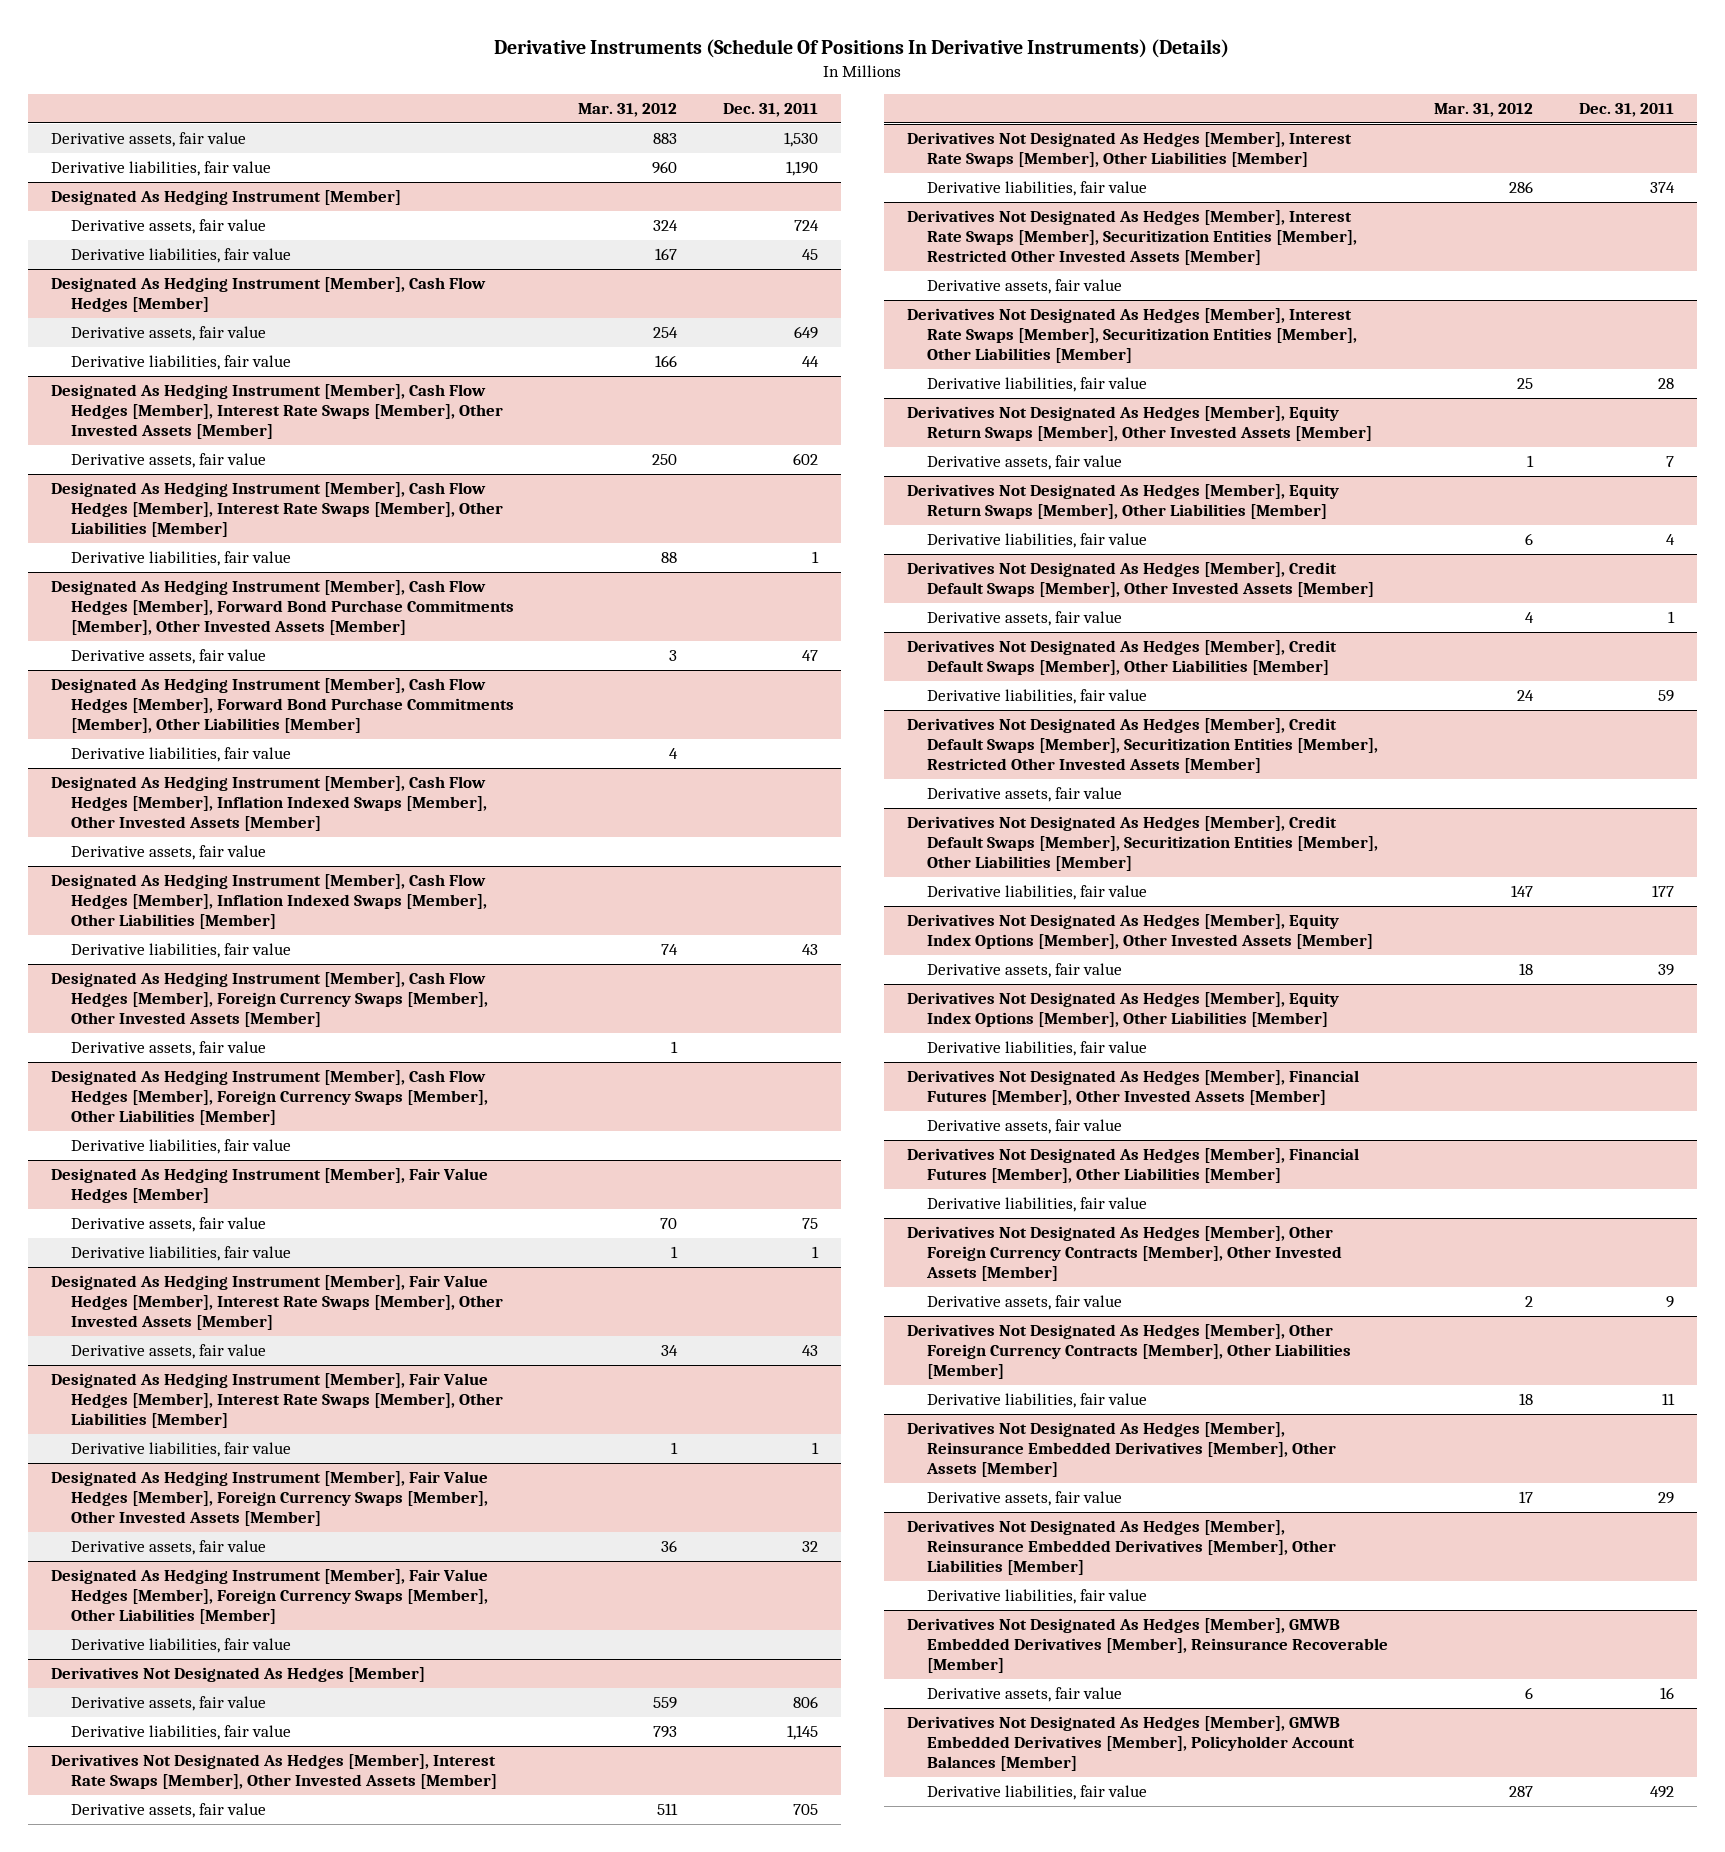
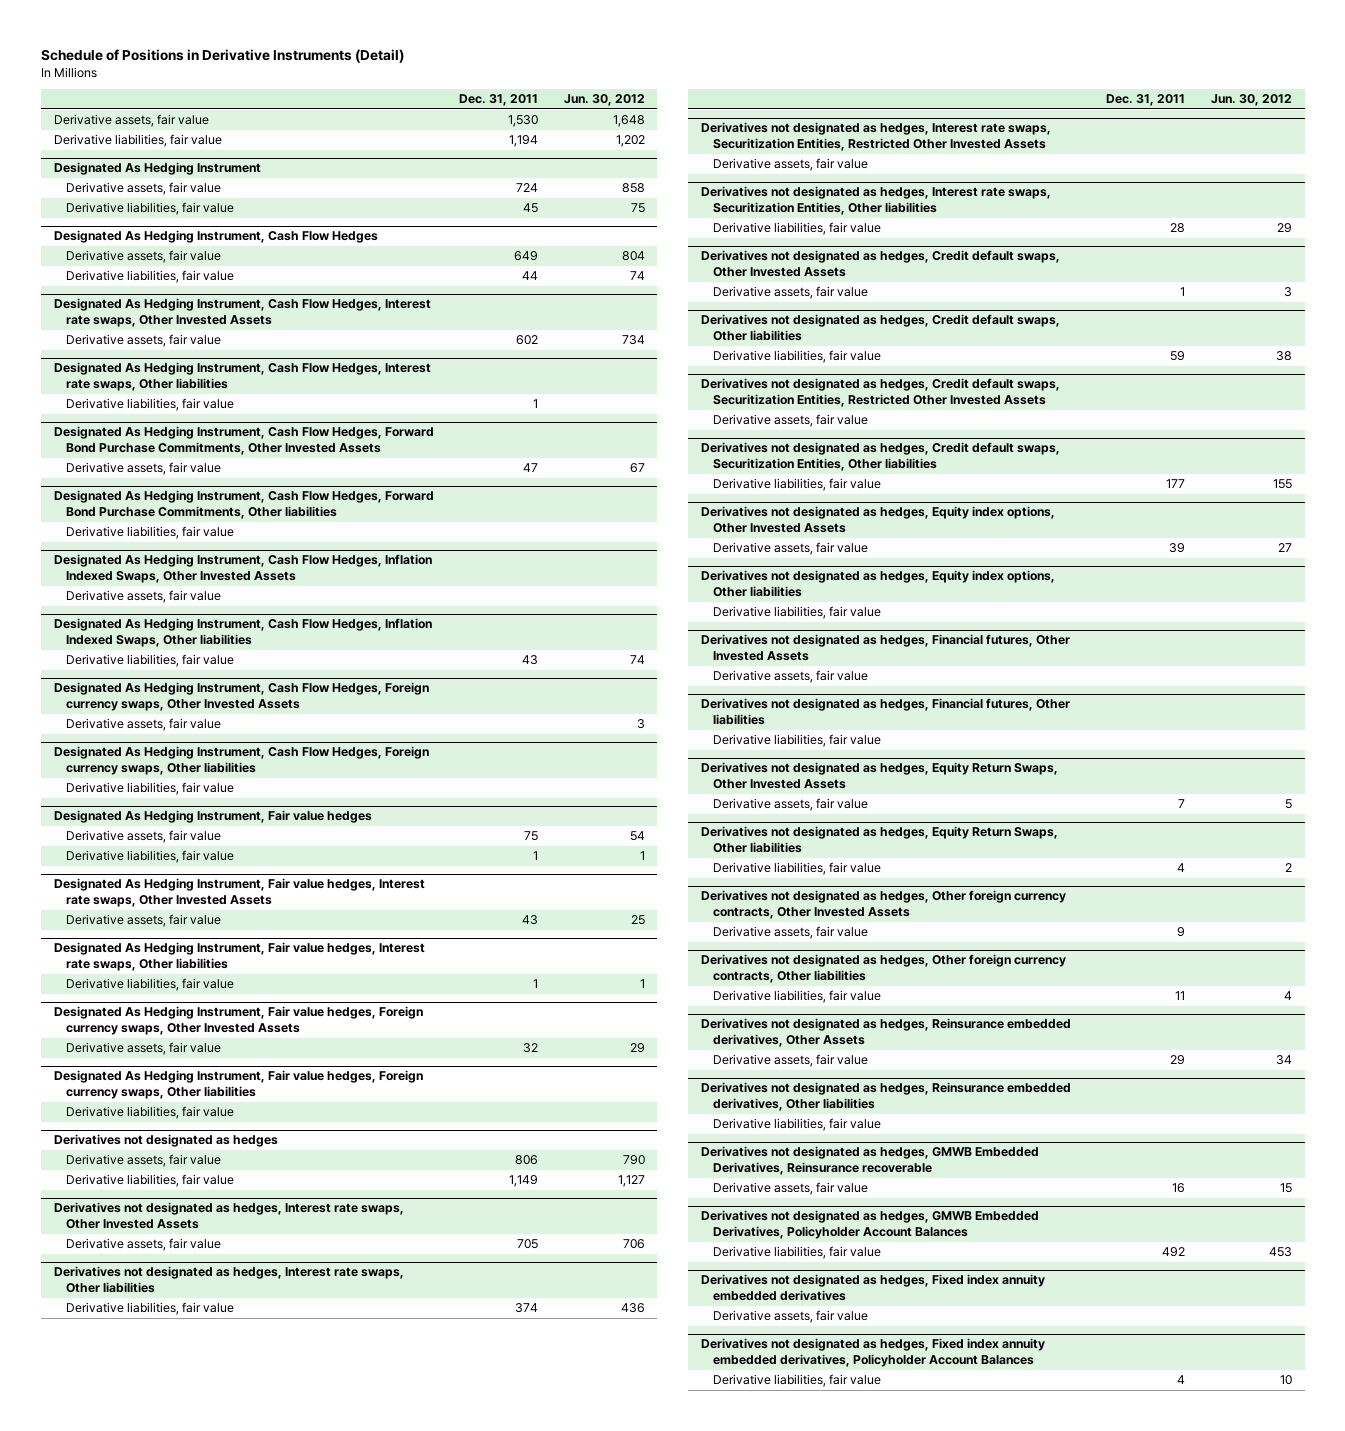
[494,38,1230,58] Derivative Instruments (Schedule Of Positions In Derivative Instruments) (Details) -> [40,48,404,63] Schedule of Positions in Derivative Instruments (Detail)
[577,103,677,118] Mar. 31, 2012 -> none
none -> [563,94,645,107] Jun. 30, 2012
[786,161,819,177] 1,190 -> [509,135,539,148] 1,194
[50,190,401,206] Designated As Hedging Instrument [Member] -> [53,162,261,176] Designated As Hedging Instrument
[50,277,486,313] Designated As Hedging Instrument [Member], Cash Flow Hedges [Member] -> [53,230,378,244] Designated As Hedging Instrument, Cash Flow Hedges
[50,384,503,440] Designated As Hedging Instrument [Member], Cash Flow Hedges [Member], Interest Rate Swaps [Member], Other Invested Assets [Member] -> [53,298,431,328] Designated As Hedging Instrument, Cash Flow Hedges, Interest rate swaps, Other Invested Assets
[50,482,503,538] Designated As Hedging Instrument [Member], Cash Flow Hedges [Member], Interest Rate Swaps [Member], Other Liabilities [Member] -> [53,362,431,392] Designated As Hedging Instrument, Cash Flow Hedges, Interest rate swaps, Other liabilities
[50,580,514,636] Designated As Hedging Instrument [Member], Cash Flow Hedges [Member], Forward Bond Purchase Commitments [Member], Other Invested Assets [Member] -> [53,426,434,456] Designated As Hedging Instrument, Cash Flow Hedges, Forward Bond Purchase Commitments, Other Invested Assets
[50,678,514,734] Designated As Hedging Instrument [Member], Cash Flow Hedges [Member], Forward Bond Purchase Commitments [Member], Other Liabilities [Member] -> [53,490,434,520] Designated As Hedging Instrument, Cash Flow Hedges, Forward Bond Purchase Commitments, Other liabilities
[50,776,487,832] Designated As Hedging Instrument [Member], Cash Flow Hedges [Member], Inflation Indexed Swaps [Member], Other Invested Assets [Member] -> [53,554,432,584] Designated As Hedging Instrument, Cash Flow Hedges, Inflation Indexed Swaps, Other Invested Assets
[50,874,487,930] Designated As Hedging Instrument [Member], Cash Flow Hedges [Member], Inflation Indexed Swaps [Member], Other Liabilities [Member] -> [53,618,432,648] Designated As Hedging Instrument, Cash Flow Hedges, Inflation Indexed Swaps, Other liabilities
[50,972,488,1028] Designated As Hedging Instrument [Member], Cash Flow Hedges [Member], Foreign Currency Swaps [Member], Other Invested Assets [Member] -> [53,682,429,712] Designated As Hedging Instrument, Cash Flow Hedges, Foreign currency swaps, Other Invested Assets
[50,1070,488,1126] Designated As Hedging Instrument [Member], Cash Flow Hedges [Member], Foreign Currency Swaps [Member], Other Liabilities [Member] -> [53,746,429,776] Designated As Hedging Instrument, Cash Flow Hedges, Foreign currency swaps, Other liabilities
[50,1168,488,1204] Designated As Hedging Instrument [Member], Fair Value Hedges [Member] -> [53,810,372,824] Designated As Hedging Instrument, Fair value hedges
[50,1275,503,1331] Designated As Hedging Instrument [Member], Fair Value Hedges [Member], Interest Rate Swaps [Member], Other Invested Assets [Member] -> [53,878,425,908] Designated As Hedging Instrument, Fair value hedges, Interest rate swaps, Other Invested Assets
[50,1373,503,1429] Designated As Hedging Instrument [Member], Fair Value Hedges [Member], Interest Rate Swaps [Member], Other Liabilities [Member] -> [53,942,425,972] Designated As Hedging Instrument, Fair value hedges, Interest rate swaps, Other liabilities
[50,1471,488,1527] Designated As Hedging Instrument [Member], Fair Value Hedges [Member], Foreign Currency Swaps [Member], Other Invested Assets [Member] -> [53,1006,423,1036] Designated As Hedging Instrument, Fair value hedges, Foreign currency swaps, Other Invested Assets
[50,1569,488,1625] Designated As Hedging Instrument [Member], Fair Value Hedges [Member], Foreign Currency Swaps [Member], Other Liabilities [Member] -> [53,1070,423,1100] Designated As Hedging Instrument, Fair value hedges, Foreign currency swaps, Other liabilities
[50,1667,425,1683] Derivatives Not Designated As Hedges [Member] -> [53,1134,278,1148] Derivatives not designated as hedges
[787,1725,819,1741] 1,145 -> [509,1175,539,1188] 1,149
[50,1754,497,1790] Derivatives Not Designated As Hedges [Member], Interest Rate Swaps [Member], Other Invested Assets [Member] -> [53,1202,404,1230] Derivatives not designated as hedges, Interest rate swaps, Other Invested Assets
[906,132,1352,168] Derivatives Not Designated As Hedges [Member], Interest Rate Swaps [Member], Other Liabilities [Member] -> [53,1266,404,1294] Derivatives not designated as hedges, Interest rate swaps, Other liabilities
[906,210,1357,266] Derivatives Not Designated As Hedges [Member], Interest Rate Swaps [Member], Securitization Entities [Member], Restricted Other Invested Assets [Member] -> [700,122,1051,152] Derivatives not designated as hedges, Interest rate swaps, Securitization Entities, Restricted Other Invested Assets
[906,308,1357,364] Derivatives Not Designated As Hedges [Member], Interest Rate Swaps [Member], Securitization Entities [Member], Other Liabilities [Member] -> [700,186,1051,216] Derivatives not designated as hedges, Interest rate swaps, Securitization Entities, Other liabilities
[906,406,1372,442] Derivatives Not Designated As Hedges [Member], Equity Return Swaps [Member], Other Invested Assets [Member] -> none
[926,455,1122,471] Derivative assets, fair value -> none
[906,484,1339,520] Derivatives Not Designated As Hedges [Member], Equity Return Swaps [Member], Other Liabilities [Member] -> none
[926,533,1147,549] Derivative liabilities, fair value -> none
[906,562,1374,598] Derivatives Not Designated As Hedges [Member], Credit Default Swaps [Member], Other Invested Assets [Member] -> [700,250,1060,278] Derivatives not designated as hedges, Credit default swaps, Other Invested Assets
[906,640,1337,676] Derivatives Not Designated As Hedges [Member], Credit Default Swaps [Member], Other Liabilities [Member] -> [700,314,1060,342] Derivatives not designated as hedges, Credit default swaps, Other liabilities
[906,718,1378,774] Derivatives Not Designated As Hedges [Member], Credit Default Swaps [Member], Securitization Entities [Member], Restricted Other Invested Assets [Member] -> [700,378,1060,408] Derivatives not designated as hedges, Credit default swaps, Securitization Entities, Restricted Other Invested Assets
[906,816,1378,872] Derivatives Not Designated As Hedges [Member], Credit Default Swaps [Member], Securitization Entities [Member], Other Liabilities [Member] -> [700,442,1060,472] Derivatives not designated as hedges, Credit default swaps, Securitization Entities, Other liabilities
[906,914,1373,950] Derivatives Not Designated As Hedges [Member], Equity Index Options [Member], Other Invested Assets [Member] -> [700,506,1055,534] Derivatives not designated as hedges, Equity index options, Other Invested Assets
[906,992,1339,1028] Derivatives Not Designated As Hedges [Member], Equity Index Options [Member], Other Liabilities [Member] -> [700,570,1055,598] Derivatives not designated as hedges, Equity index options, Other liabilities
[906,1070,1359,1106] Derivatives Not Designated As Hedges [Member], Financial Futures [Member], Other Invested Assets [Member] -> [700,634,1070,662] Derivatives not designated as hedges, Financial futures, Other Invested Assets
[906,1148,1359,1184] Derivatives Not Designated As Hedges [Member], Financial Futures [Member], Other Liabilities [Member] -> [700,698,1070,726] Derivatives not designated as hedges, Financial futures, Other liabilities
none -> [700,762,1058,790] Derivatives not designated as hedges, Equity Return Swaps, Other Invested Assets
none -> [713,798,869,812] Derivative assets, fair value
none -> [700,826,1058,854] Derivatives not designated as hedges, Equity Return Swaps, Other liabilities
none -> [713,862,882,876] Derivative liabilities, fair value
[906,1226,1342,1282] Derivatives Not Designated As Hedges [Member], Other Foreign Currency Contracts [Member], Other Invested Assets [Member] -> [700,890,1066,920] Derivatives not designated as hedges, Other foreign currency contracts, Other Invested Assets
[906,1324,1351,1380] Derivatives Not Designated As Hedges [Member], Other Foreign Currency Contracts [Member], Other Liabilities [Member] -> [700,954,1066,984] Derivatives not designated as hedges, Other foreign currency contracts, Other liabilities
[906,1422,1336,1478] Derivatives Not Designated As Hedges [Member], Reinsurance Embedded Derivatives [Member], Other Assets [Member] -> [700,1018,1071,1048] Derivatives not designated as hedges, Reinsurance embedded derivatives, Other Assets
[906,1520,1336,1576] Derivatives Not Designated As Hedges [Member], Reinsurance Embedded Derivatives [Member], Other Liabilities [Member] -> [700,1082,1071,1112] Derivatives not designated as hedges, Reinsurance embedded derivatives, Other liabilities
[906,1618,1388,1674] Derivatives Not Designated As Hedges [Member], GMWB Embedded Derivatives [Member], Reinsurance Recoverable [Member] -> [700,1146,1039,1176] Derivatives not designated as hedges, GMWB Embedded Derivatives, Reinsurance recoverable
[906,1716,1355,1772] Derivatives Not Designated As Hedges [Member], GMWB Embedded Derivatives [Member], Policyholder Account Balances [Member] -> [700,1210,1039,1240] Derivatives not designated as hedges, GMWB Embedded Derivatives, Policyholder Account Balances
none -> [700,1274,1045,1302] Derivatives not designated as hedges, Fixed index annuity embedded derivatives
none -> [713,1310,869,1324] Derivative assets, fair value
none -> [700,1338,1045,1368] Derivatives not designated as hedges, Fixed index annuity embedded derivatives, Policyholder Account Balances
none -> [713,1374,882,1388] Derivative liabilities, fair value

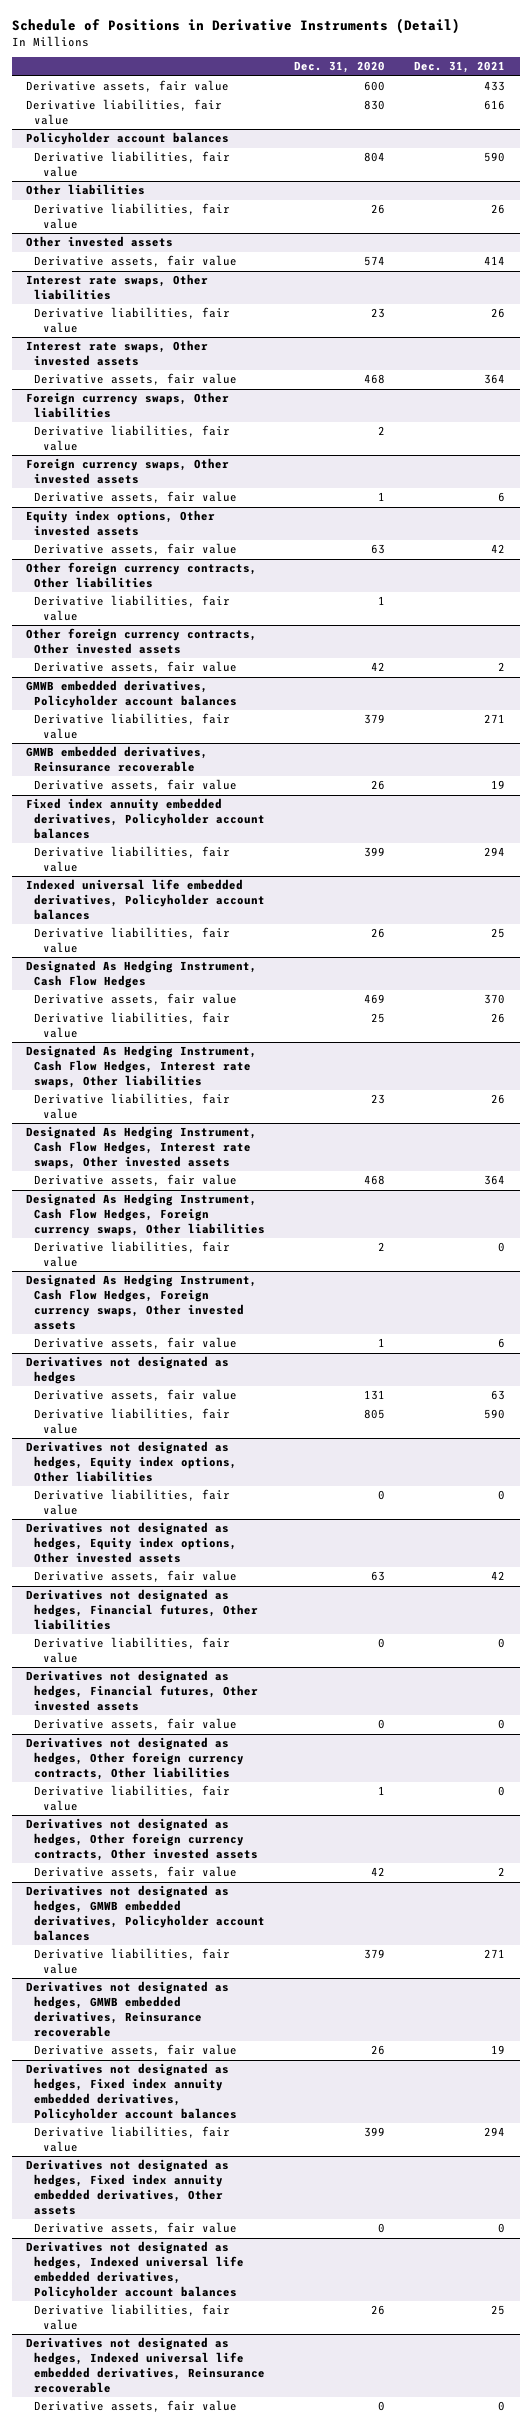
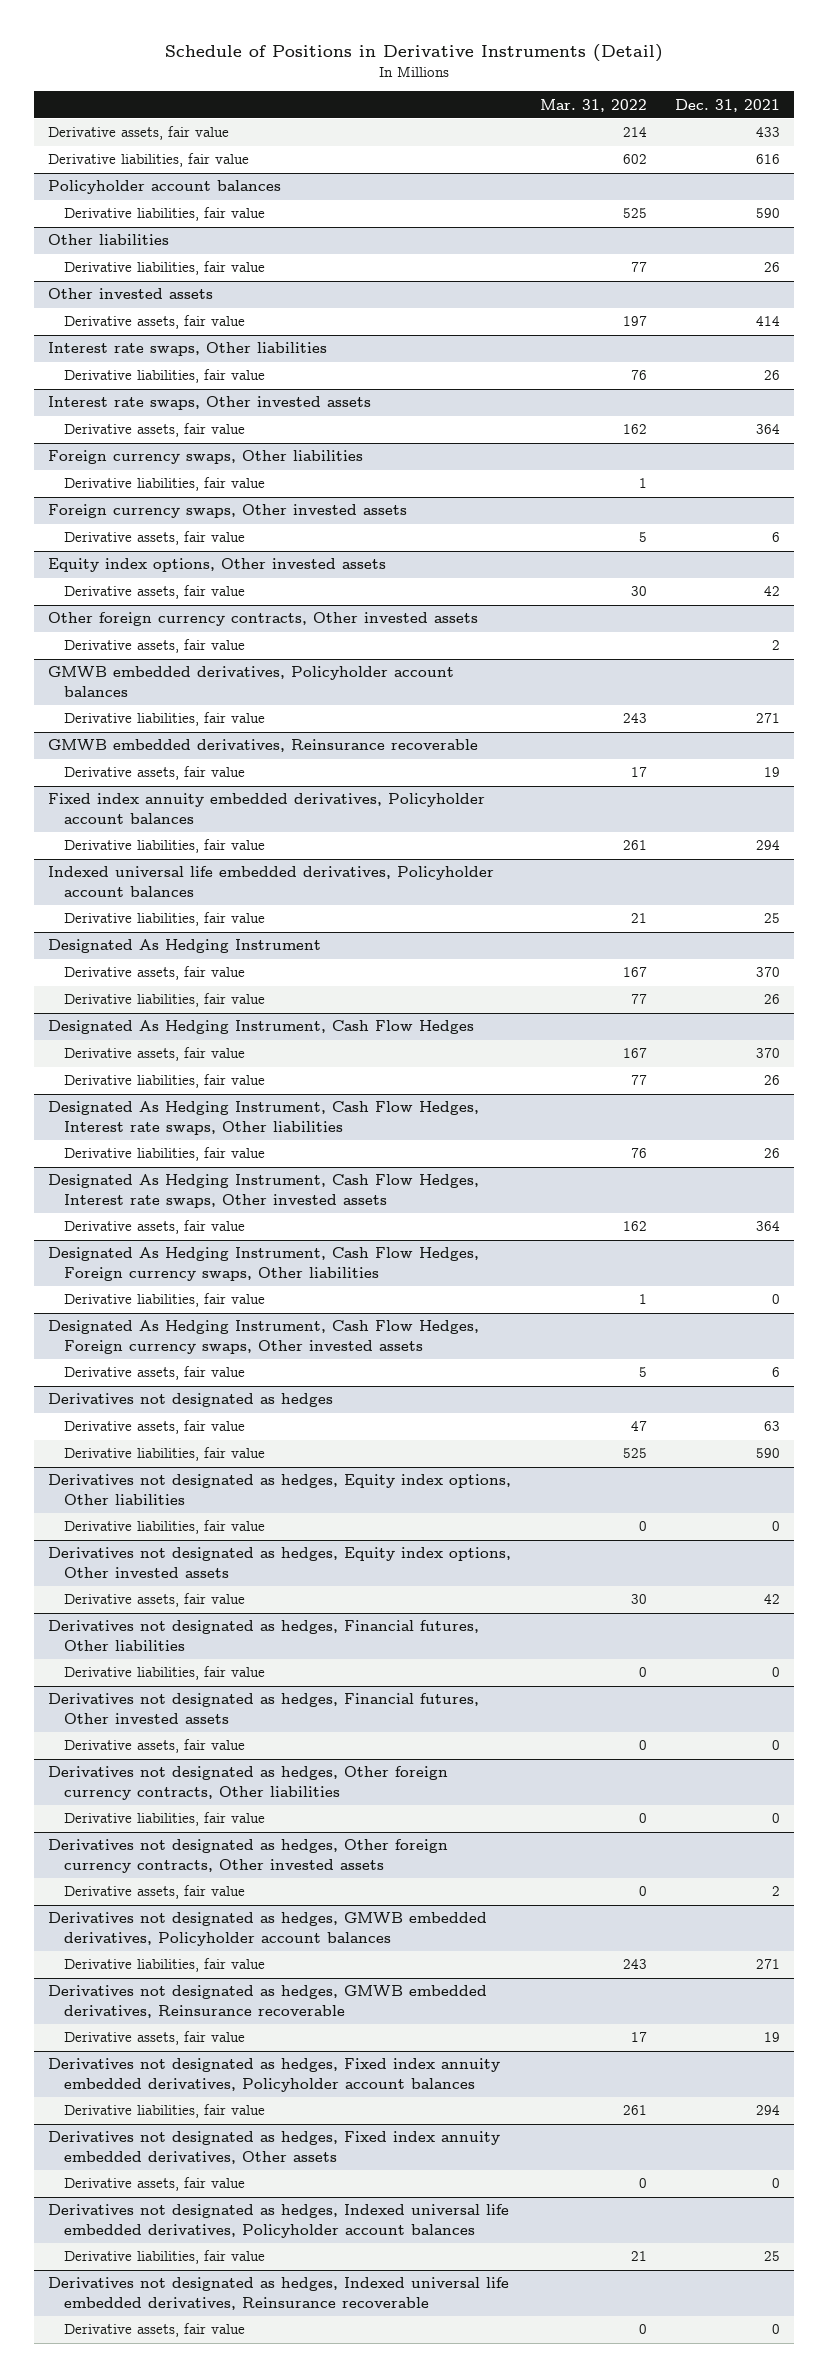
[294,61,386,74] Dec. 31, 2020 -> none
none -> [539,98,647,112] Mar. 31, 2022
[26,562,258,589] Other foreign currency contracts, Other liabilities -> none
[34,595,231,622] Derivative liabilities, fair value -> none
none -> [47,939,321,954] Designated As Hedging Instrument
none -> [63,966,245,981] Derivative assets, fair value
none -> [63,993,265,1008] Derivative liabilities, fair value

